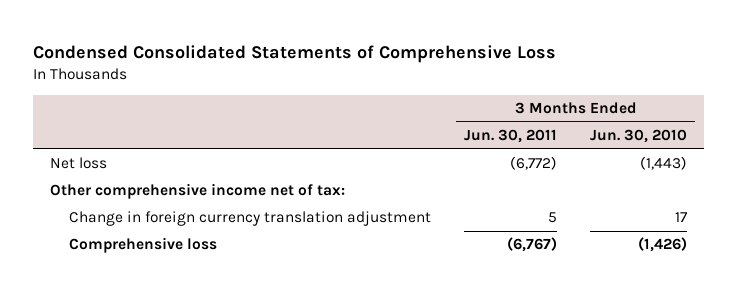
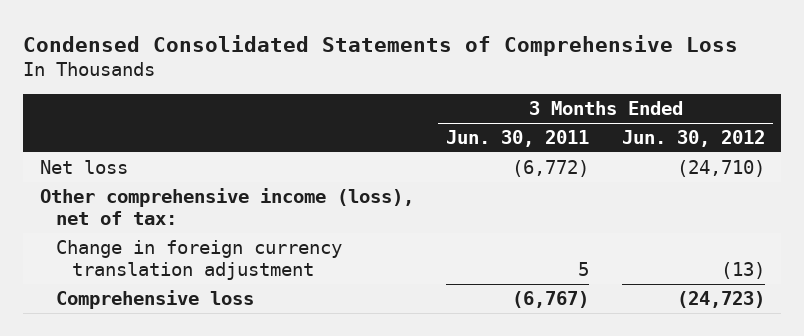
[590,129,688,144] Jun. 30, 2010 -> none
none -> [621,130,765,148] Jun. 30, 2012
[49,183,345,200] Other comprehensive income net of tax: -> [39,187,414,226] Other comprehensive income (loss), net of tax:

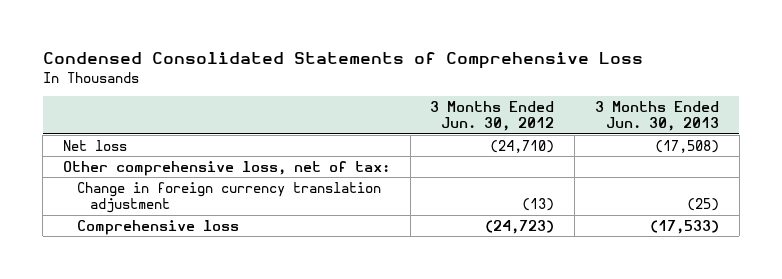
[446,130,590,148] Jun. 30, 2011 -> none
none -> [594,101,719,132] 3 Months Ended Jun. 30, 2013
[39,187,414,226] Other comprehensive income (loss), net of tax: -> [63,160,391,176] Other comprehensive loss, net of tax:

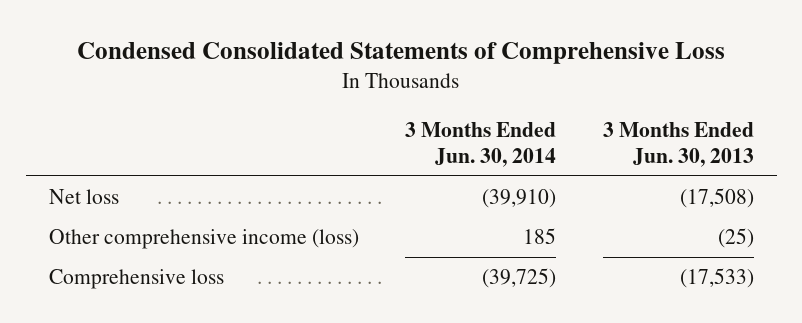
[430,101,555,132] 3 Months Ended Jun. 30, 2012 -> none
none -> [405,122,557,168] 3 Months Ended Jun. 30, 2014
[63,160,391,176] Other comprehensive loss, net of tax: -> none
[76,181,381,214] Change in foreign currency translation adjustment -> none
none -> [48,229,359,250] Other comprehensive income (loss)

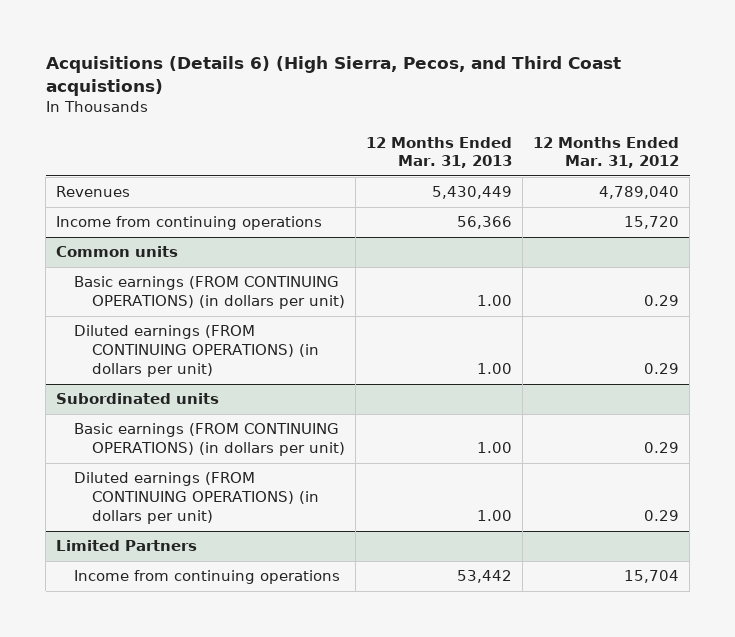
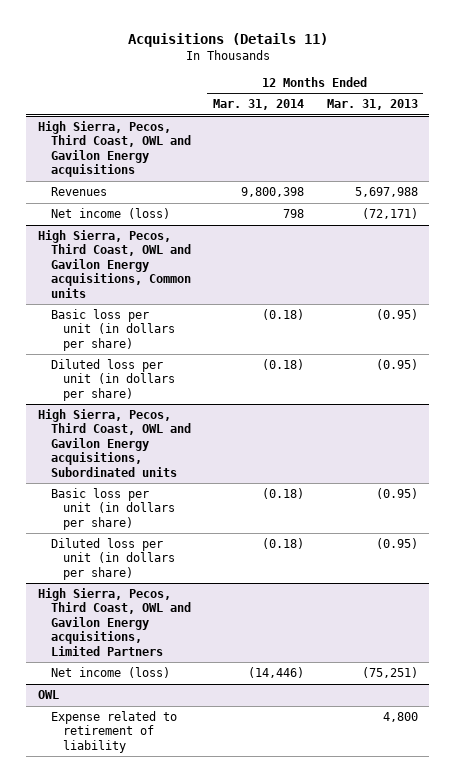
[45,55,621,97] Acquisitions (Details 6) (High Sierra, Pecos, and Third Coast acquistions) -> [127,33,328,48] Acquisitions (Details 11)
[533,136,680,169] 12 Months Ended Mar. 31, 2012 -> none
none -> [213,99,305,111] Mar. 31, 2014
[56,216,323,231] Income from continuing operations -> none
[56,246,179,258] Common units -> none
[56,393,220,405] Subordinated units -> none
[56,540,198,552] Limited Partners -> none
[74,570,341,585] Income from continuing operations -> none
none -> [37,121,191,178] High Sierra, Pecos, Third Coast, OWL and Gavilon Energy acquisitions
[432,186,513,200] 5,430,449 -> [354,187,418,198] 5,697,988
none -> [50,208,170,220] Net income (loss)
none -> [37,230,191,298] High Sierra, Pecos, Third Coast, OWL and Gavilon Energy acquisitions, Common units
[74,276,346,310] Basic earnings (FROM CONTINUING OPERATIONS) (in dollars per unit) -> [50,309,176,351] Basic loss per unit (in dollars per share)
[477,295,513,307] 1.00 -> [375,309,418,321] (0.95)
[74,325,320,378] Diluted earnings (FROM CONTINUING OPERATIONS) (in dollars per unit) -> [50,359,176,401] Diluted loss per unit (in dollars per share)
[477,363,513,375] 1.00 -> [375,359,418,371] (0.95)
none -> [37,409,191,477] High Sierra, Pecos, Third Coast, OWL and Gavilon Energy acquisitions, Subordinated units
[74,423,346,457] Basic earnings (FROM CONTINUING OPERATIONS) (in dollars per unit) -> [50,488,176,530] Basic loss per unit (in dollars per share)
[477,442,513,454] 1.00 -> [375,488,418,500] (0.95)
[74,472,320,525] Diluted earnings (FROM CONTINUING OPERATIONS) (in dollars per unit) -> [50,538,176,580] Diluted loss per unit (in dollars per share)
[477,510,513,522] 1.00 -> [375,538,418,550] (0.95)
none -> [37,588,191,656] High Sierra, Pecos, Third Coast, OWL and Gavilon Energy acquisitions, Limited Partners
none -> [50,667,170,679] Net income (loss)
none -> [37,690,59,700] OWL
none -> [50,711,177,753] Expense related to retirement of liability

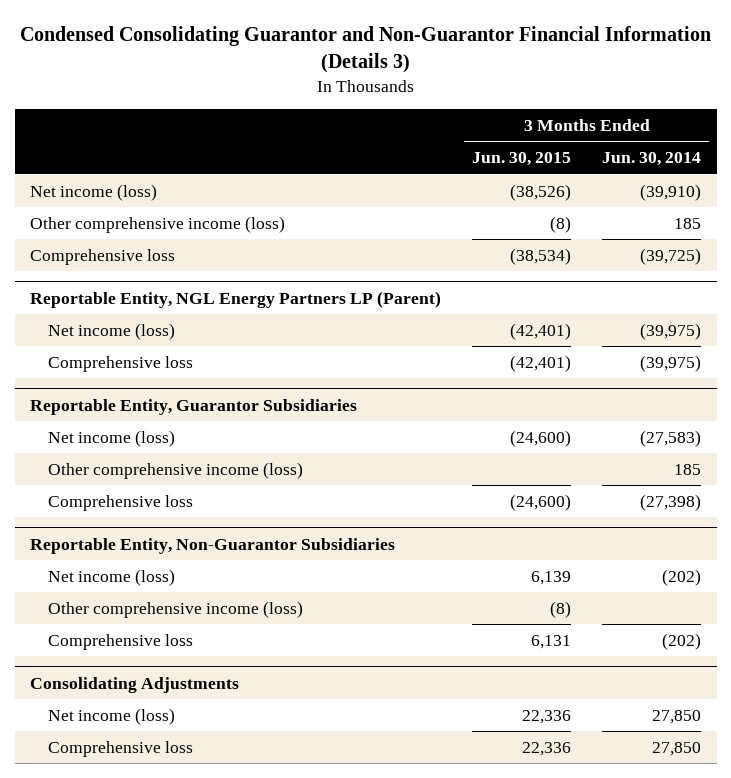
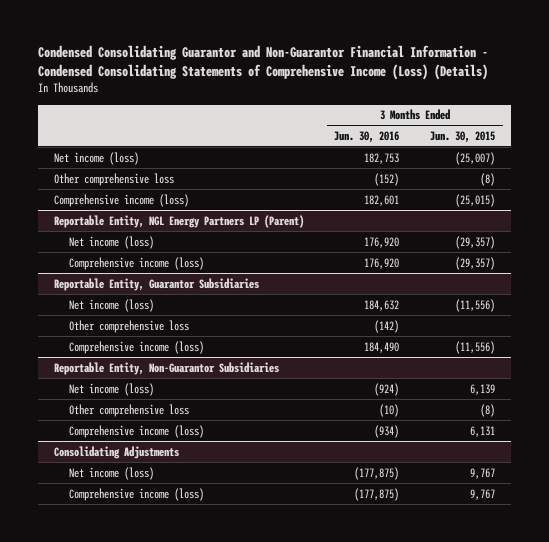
[19,26,711,74] Condensed Consolidating Guarantor and Non-Guarantor Financial Information (Details 3) -> [38,44,489,80] Condensed Consolidating Guarantor and Non-Guarantor Financial Information - Condensed Consolidating Statements of Comprehensive Income (Loss) (Details)
[602,152,702,167] Jun. 30, 2014 -> none
none -> [334,130,400,143] Jun. 30, 2016
[510,183,572,201] (38,526) -> [455,151,496,165] (25,007)
[30,215,286,233] Other comprehensive income (loss) -> [53,172,174,186] Other comprehensive loss
[30,248,176,265] Comprehensive loss -> [53,193,189,207] Comprehensive income (loss)
[510,247,572,265] (38,534) -> [455,193,496,207] (25,015)
[510,322,572,340] (42,401) -> [455,235,496,249] (29,357)
[47,355,193,372] Comprehensive loss -> [69,256,205,270] Comprehensive income (loss)
[510,354,572,372] (42,401) -> [455,256,496,270] (29,357)
[510,429,572,447] (24,600) -> [455,298,496,312] (11,556)
[47,461,303,479] Other comprehensive income (loss) -> [69,319,190,333] Other comprehensive loss
[47,494,193,511] Comprehensive loss -> [69,340,205,354] Comprehensive income (loss)
[510,493,572,511] (24,600) -> [455,340,496,354] (11,556)
[47,600,303,618] Other comprehensive income (loss) -> [69,403,190,417] Other comprehensive loss
[47,633,193,650] Comprehensive loss -> [69,424,205,438] Comprehensive income (loss)
[522,709,572,724] 22,336 -> [470,467,496,479] 9,767
[47,740,193,757] Comprehensive loss -> [69,487,205,501] Comprehensive income (loss)
[522,741,572,756] 22,336 -> [470,488,496,500] 9,767

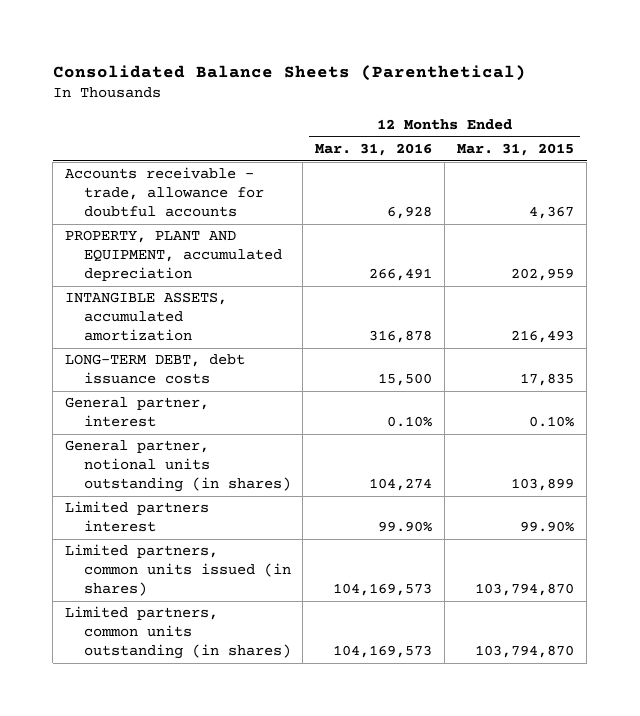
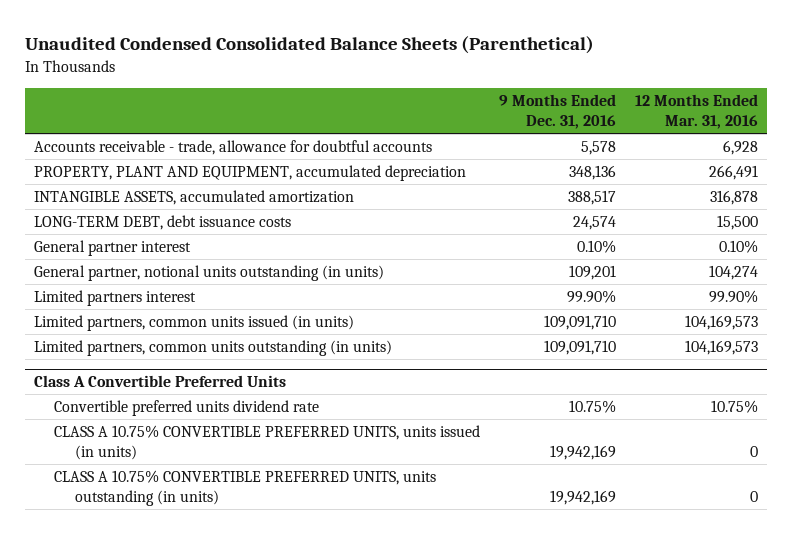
[52,64,526,81] Consolidated Balance Sheets (Parenthetical) -> [24,35,594,54] Unaudited Condensed Consolidated Balance Sheets (Parenthetical)
[457,143,575,157] Mar. 31, 2015 -> none
none -> [498,93,616,130] 9 Months Ended Dec. 31, 2016
[65,397,210,428] General partner, interest -> [34,239,192,256] General partner interest
[65,440,291,492] General partner, notional units outstanding (in shares) -> [34,264,385,281] General partner, notional units outstanding (in units)
[65,544,291,596] Limited partners, common units issued (in shares) -> [34,314,355,331] Limited partners, common units issued (in units)
[65,606,291,659] Limited partners, common units outstanding (in shares) -> [34,339,393,356] Limited partners, common units outstanding (in units)
none -> [34,375,287,388] Class A Convertible Preferred Units
none -> [54,399,320,416] Convertible preferred units dividend rate
none -> [54,424,481,461] CLASS A 10.75% CONVERTIBLE PREFERRED UNITS, units issued (in units)
none -> [54,469,437,507] CLASS A 10.75% CONVERTIBLE PREFERRED UNITS, units outstanding (in units)

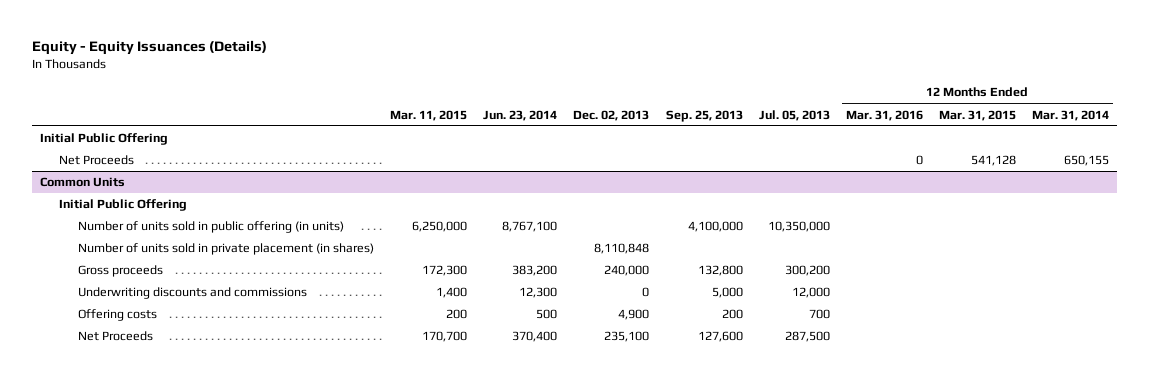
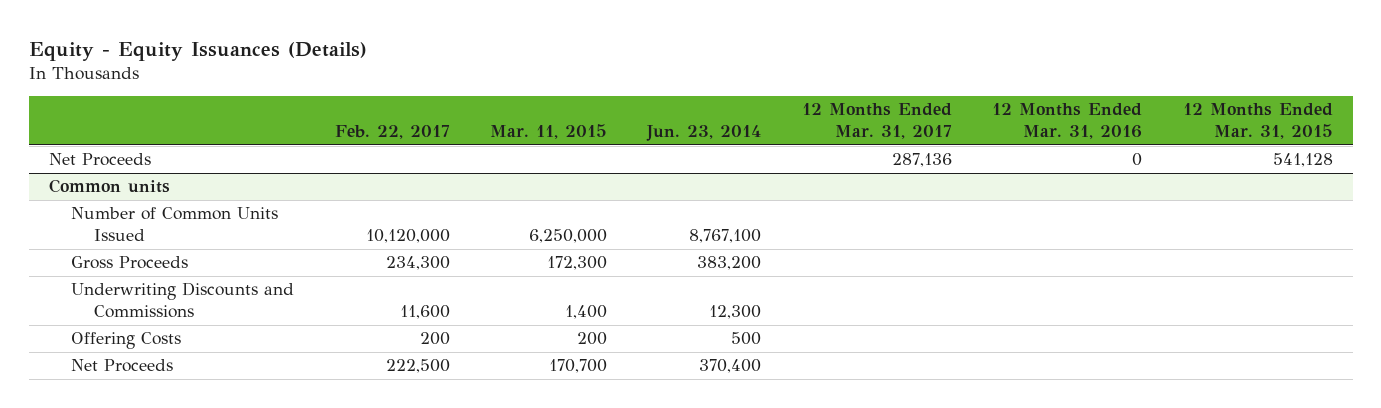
[573,109,650,121] Dec. 02, 2013 -> none
[665,109,743,122] Sep. 25, 2013 -> none
[758,109,830,121] Jul. 05, 2013 -> none
[1031,109,1109,121] Mar. 31, 2014 -> none
none -> [334,125,450,140] Feb. 22, 2017
none -> [801,103,952,140] 12 Months Ended Mar. 31, 2017
[39,133,168,146] Initial Public Offering -> none
[58,199,187,212] Initial Public Offering -> none
[78,243,375,256] Number of units sold in private placement (in shares) -> none
[39,177,125,188] Common Units -> [48,179,170,194] Common units
[78,221,345,234] Number of units sold in public offering (in units) -> [71,207,279,242] Number of Common Units Issued
[78,265,164,278] Gross proceeds -> [71,256,189,270] Gross Proceeds
[78,287,308,300] Underwriting discounts and commissions -> [71,282,295,319] Underwriting Discounts and Commissions
[78,309,158,322] Offering costs -> [71,332,182,350] Offering Costs

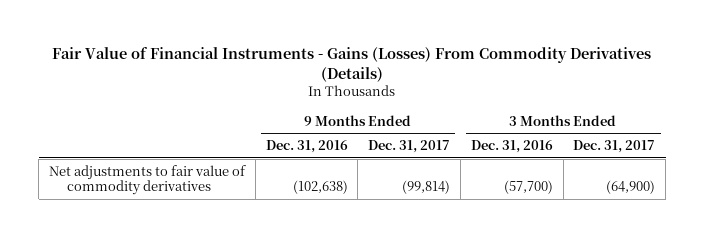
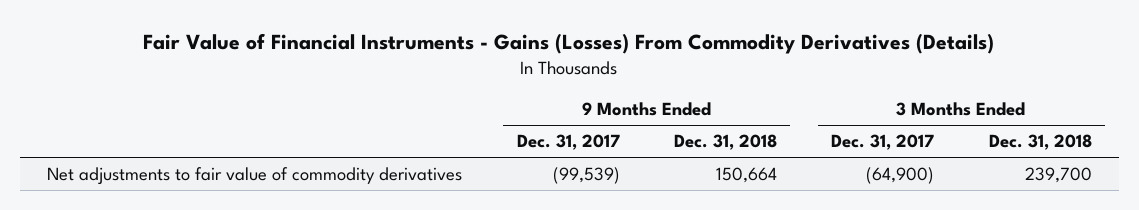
[265,140,348,154] Dec. 31, 2016 -> none
[470,140,553,154] Dec. 31, 2016 -> none
none -> [673,134,777,151] Dec. 31, 2018
none -> [988,134,1092,151] Dec. 31, 2018
[402,180,451,195] (99,814) -> [552,167,620,185] (99,539)

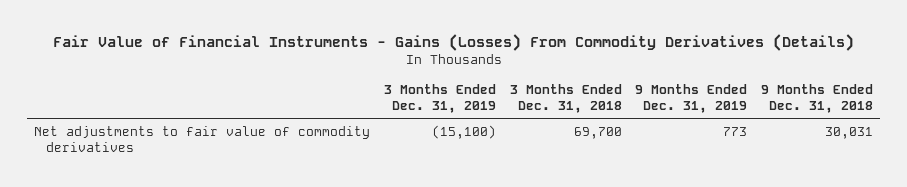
[516,134,620,151] Dec. 31, 2017 -> none
[831,134,935,151] Dec. 31, 2017 -> none
none -> [383,84,496,113] 3 Months Ended Dec. 31, 2019
none -> [635,84,748,113] 9 Months Ended Dec. 31, 2019
[715,167,777,184] 150,664 -> [825,127,874,140] 30,031
[1024,167,1092,184] 239,700 -> [573,127,622,140] 69,700

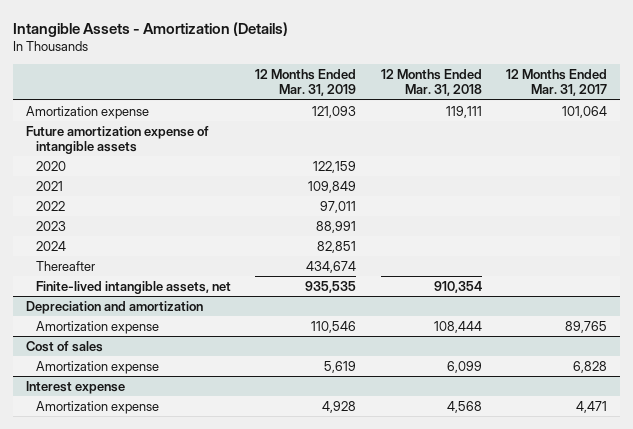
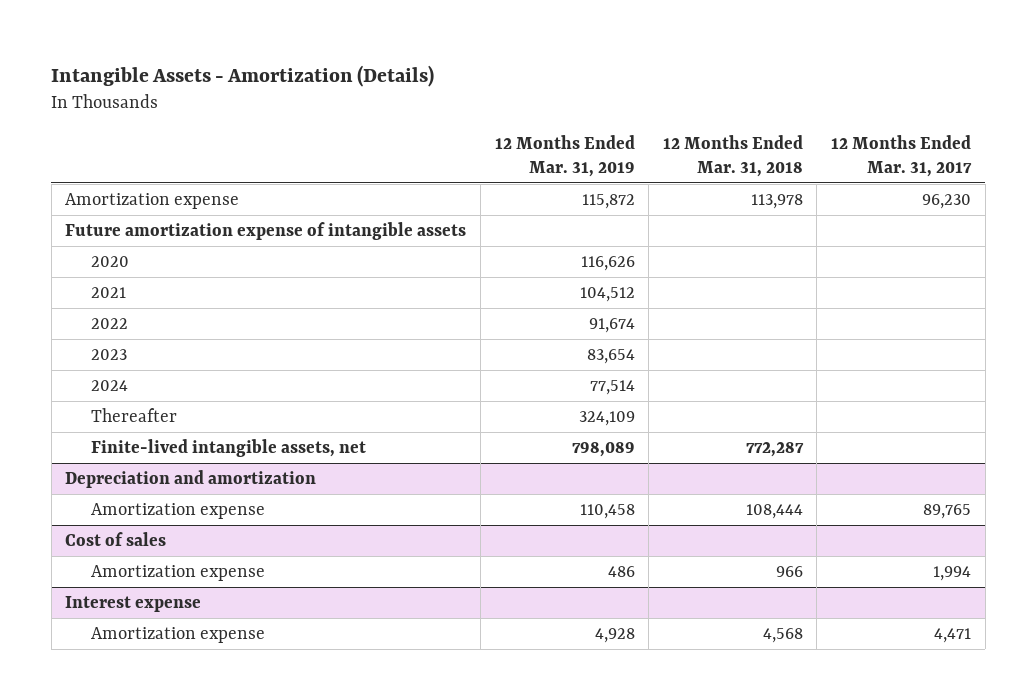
[312,105,357,118] 121,093 -> [581,194,635,210] 115,872
[445,105,482,118] 119,111 -> [750,194,803,210] 113,978
[562,105,608,118] 101,064 -> [922,194,972,210] 96,230
[313,160,357,173] 122,159 -> [580,256,635,272] 116,626
[308,180,357,193] 109,849 -> [579,287,635,303] 104,512
[320,200,357,213] 97,011 -> [588,318,635,334] 91,674
[316,220,357,233] 88,991 -> [586,349,635,365] 83,654
[317,240,357,253] 82,851 -> [589,380,635,396] 77,514
[306,260,357,273] 434,674 -> [578,411,635,427] 324,109
[305,280,357,293] 935,535 -> [571,442,635,458] 798,089
[433,280,482,293] 910,354 -> [745,442,804,458] 772,287
[311,320,357,333] 110,546 -> [579,504,635,520] 110,458
[324,360,357,373] 5,619 -> [607,566,635,578] 486
[446,360,482,373] 6,099 -> [775,566,803,578] 966
[573,360,608,373] 6,828 -> [933,566,972,582] 1,994

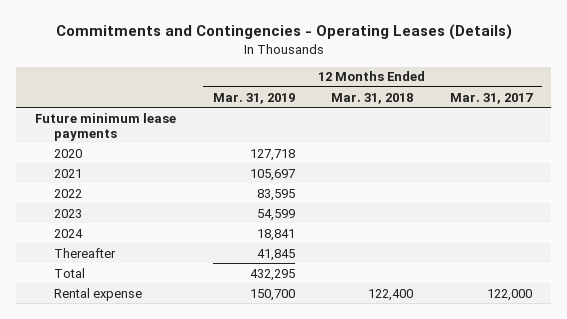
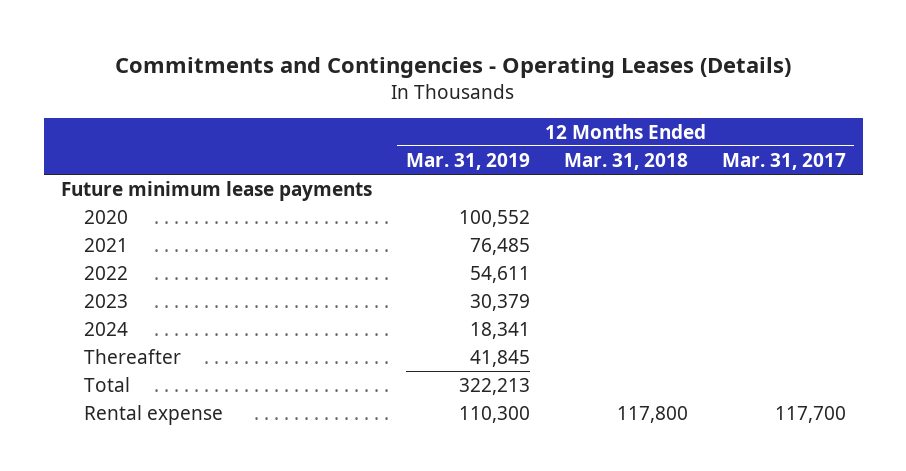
[249,148,295,161] 127,718 -> [458,209,530,227] 100,552
[249,168,295,181] 105,697 -> [469,237,530,255] 76,485
[256,188,295,201] 83,595 -> [469,265,530,283] 54,611
[256,208,295,221] 54,599 -> [469,293,530,311] 30,379
[256,228,295,241] 18,841 -> [469,321,530,339] 18,341
[249,268,295,281] 432,295 -> [458,377,530,395] 322,213
[249,288,295,301] 150,700 -> [458,405,530,423] 110,300
[368,288,414,301] 122,400 -> [616,405,688,423] 117,800
[487,288,533,301] 122,000 -> [774,405,846,423] 117,700

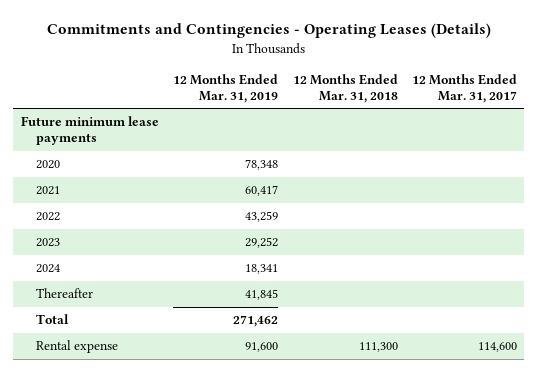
[458,209,530,227] 100,552 -> [245,159,279,171] 78,348
[469,237,530,255] 76,485 -> [245,185,279,197] 60,417
[469,265,530,283] 54,611 -> [245,211,279,223] 43,259
[469,293,530,311] 30,379 -> [245,237,279,249] 29,252
[458,377,530,395] 322,213 -> [233,315,279,328] 271,462
[458,405,530,423] 110,300 -> [245,342,279,353] 91,600
[616,405,688,423] 117,800 -> [358,342,398,353] 111,300
[774,405,846,423] 117,700 -> [478,342,518,353] 114,600

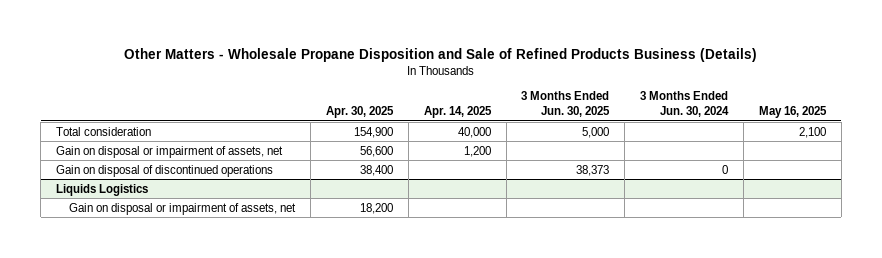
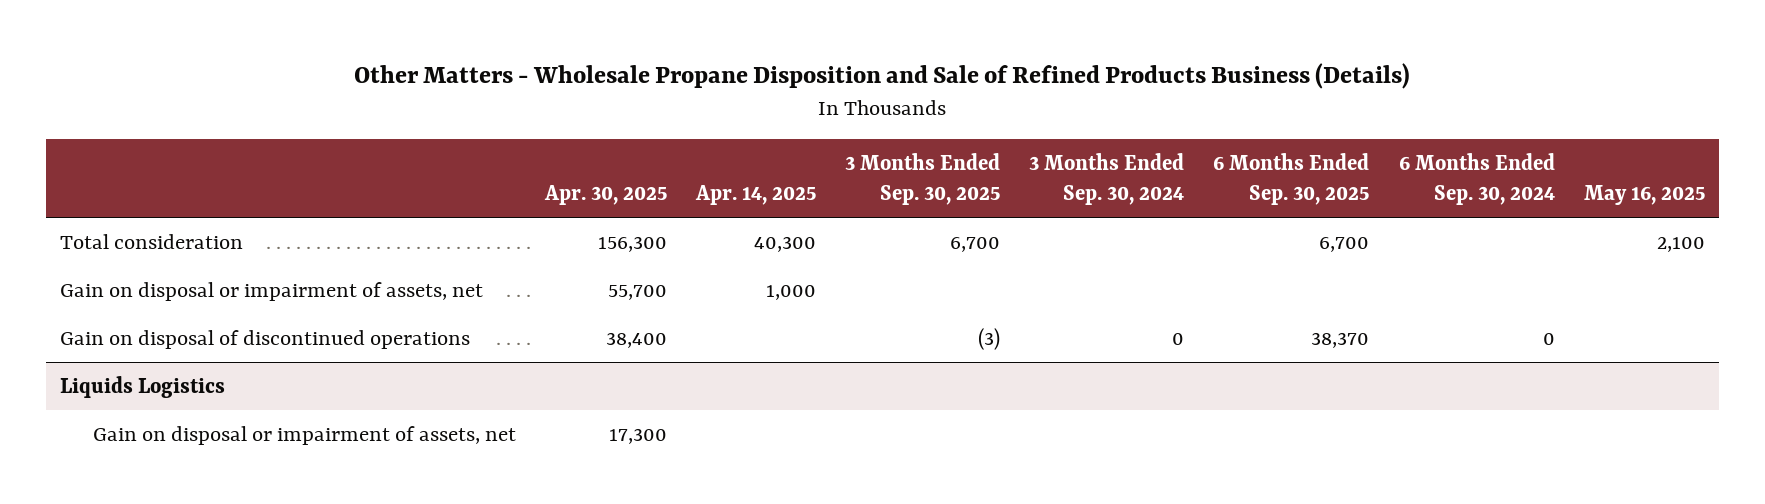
[521,91,611,118] 3 Months Ended Jun. 30, 2025 -> none
[640,91,730,118] 3 Months Ended Jun. 30, 2024 -> none
none -> [845,153,1001,206] 3 Months Ended Sep. 30, 2025
none -> [1029,153,1185,206] 3 Months Ended Sep. 30, 2024
none -> [1213,153,1370,206] 6 Months Ended Sep. 30, 2025
none -> [1398,153,1555,206] 6 Months Ended Sep. 30, 2024
[353,126,393,138] 154,900 -> [598,235,668,252] 156,300
[457,126,491,138] 40,000 -> [754,235,817,252] 40,300
[359,145,393,157] 56,600 -> [608,284,668,300] 55,700
[463,145,491,157] 1,200 -> [766,284,817,300] 1,000
[359,202,393,214] 18,200 -> [609,427,668,444] 17,300

